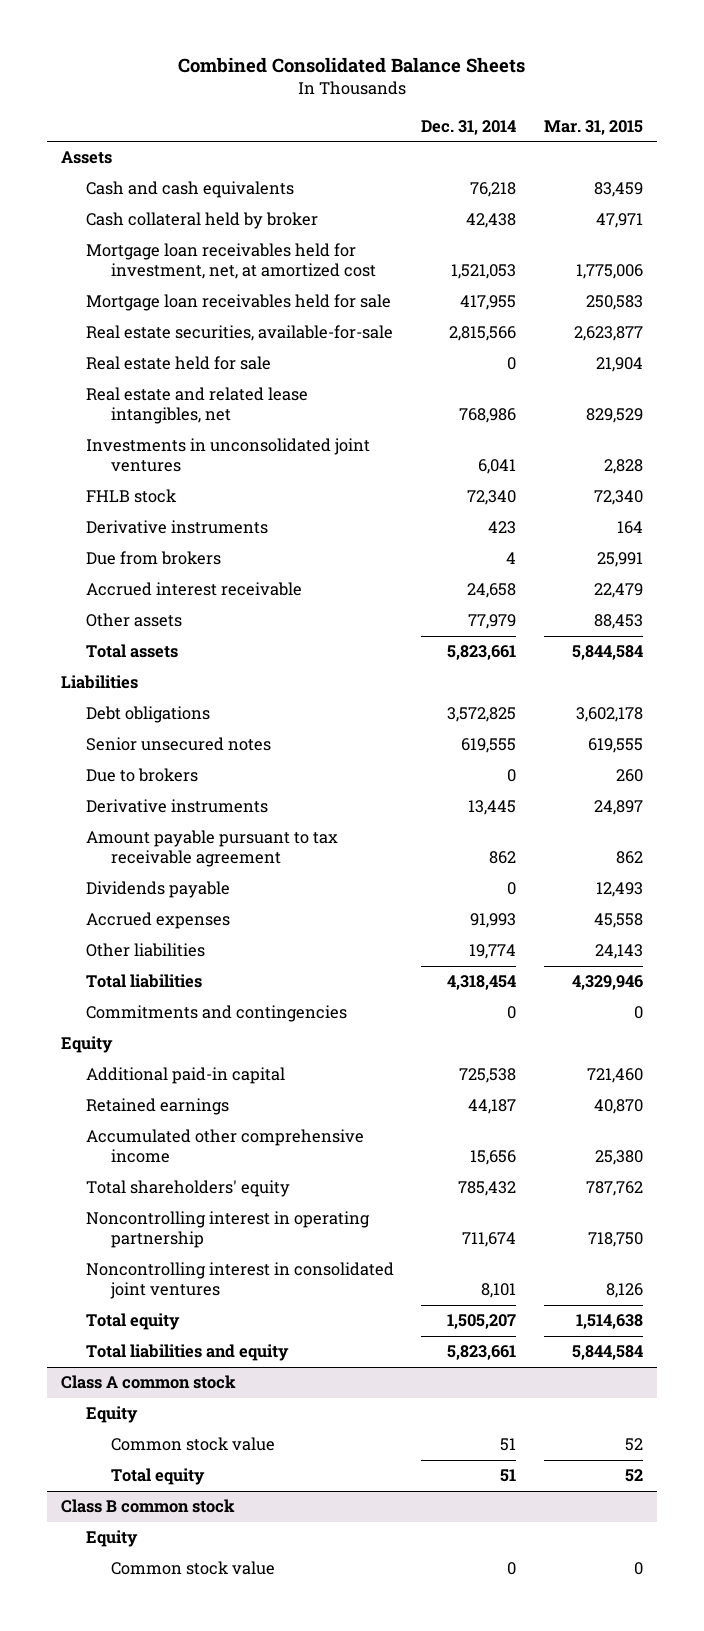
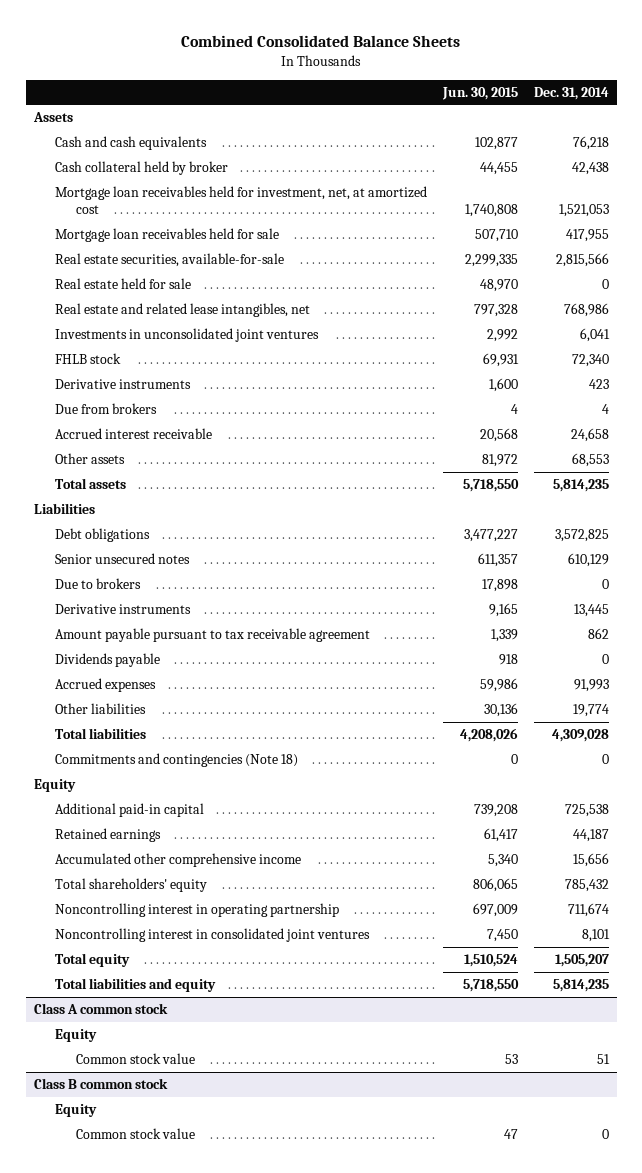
[544,119,644,135] Mar. 31, 2015 -> none
none -> [441,86,518,100] Jun. 30, 2015
[468,614,517,630] 77,979 -> [571,453,609,468] 68,553
[447,645,517,661] 5,823,661 -> [552,479,609,493] 5,814,235
[461,738,517,754] 619,555 -> [567,553,609,568] 610,129
[447,975,517,991] 4,318,454 -> [551,729,609,743] 4,309,028
[85,1005,347,1023] Commitments and contingencies -> [54,753,298,768] Commitments and contingencies (Note 18)
[447,1345,517,1361] 5,823,661 -> [552,979,609,993] 5,814,235
[110,1468,205,1486] Total equity -> none

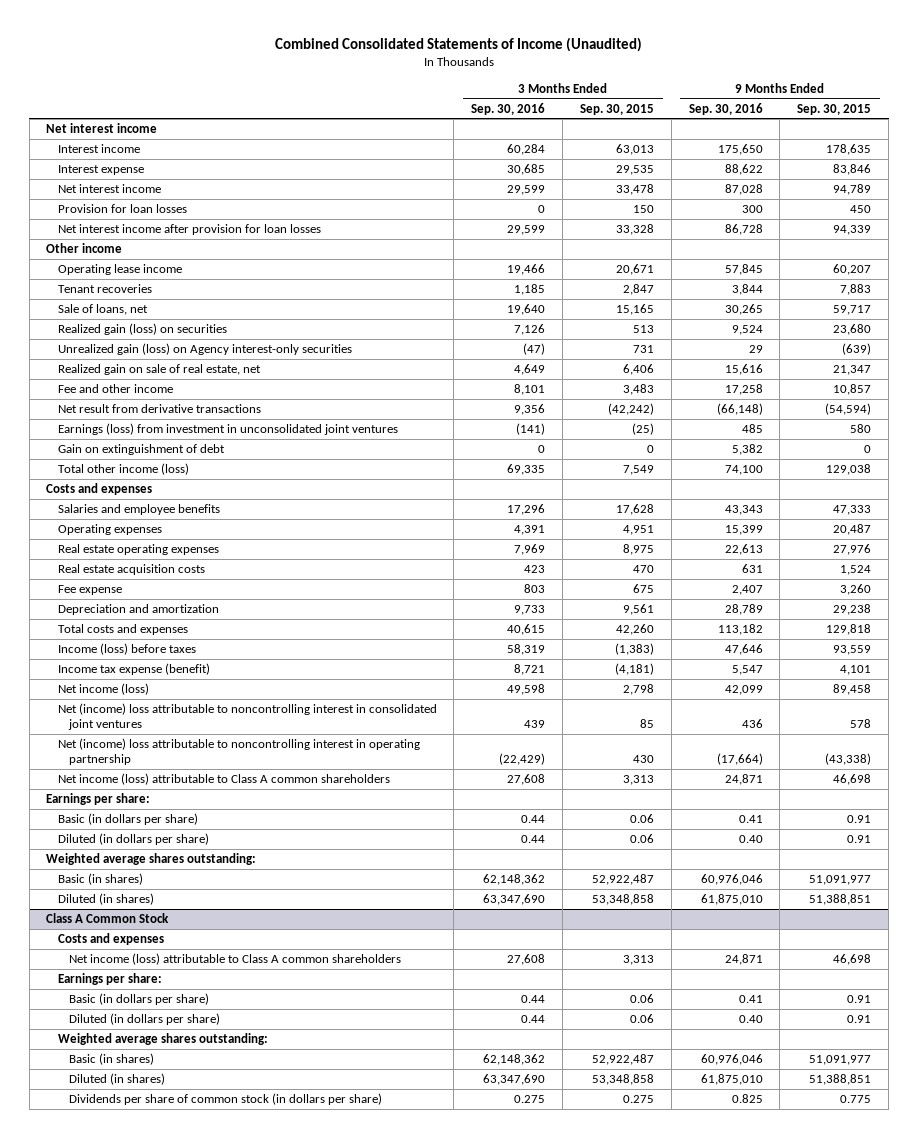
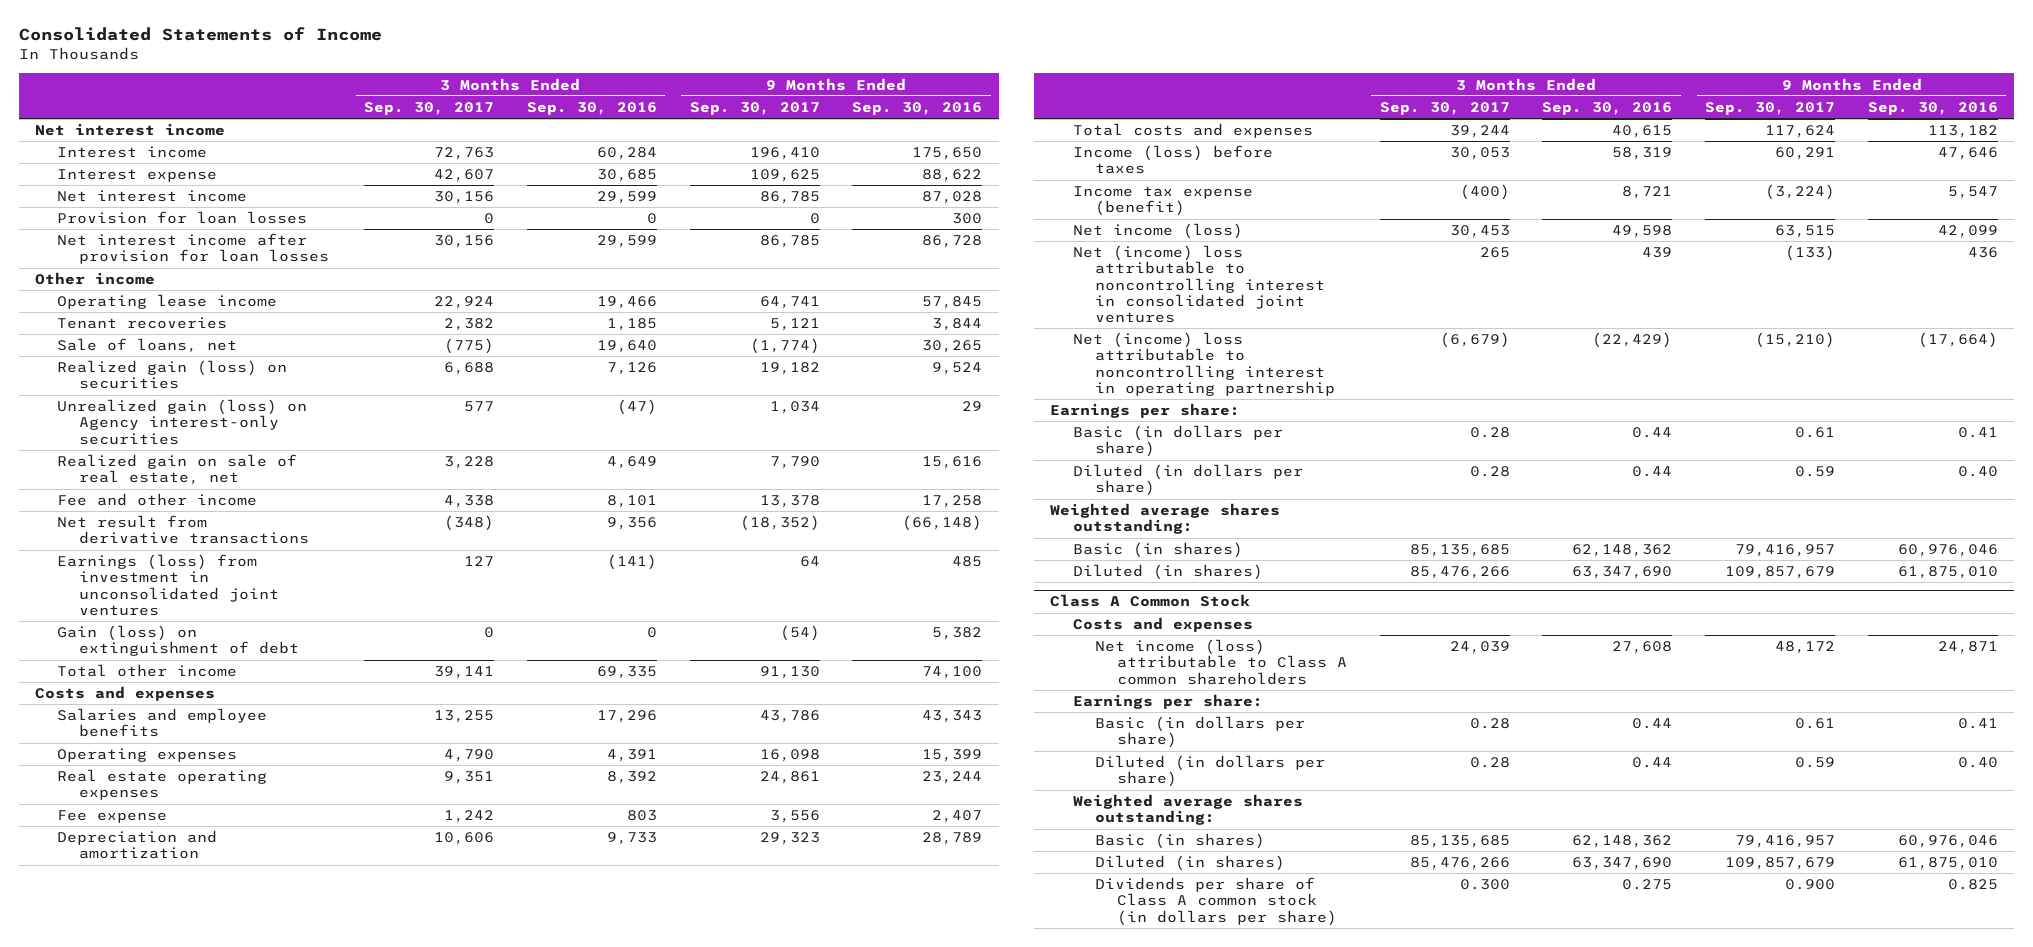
[274,36,642,52] Combined Consolidated Statements of Income (Unaudited) -> [18,27,382,42] Consolidated Statements of Income
[579,103,654,115] Sep. 30, 2015 -> none
[797,103,872,115] Sep. 30, 2015 -> none
none -> [364,102,495,116] Sep. 30, 2017
none -> [689,102,820,116] Sep. 30, 2017
[57,444,225,456] Gain on extinguishment of debt -> [57,625,300,657] Gain (loss) on extinguishment of debt
[57,463,189,476] Total other income (loss) -> [57,664,238,678] Total other income
[57,564,205,576] Real estate acquisition costs -> none
[514,544,546,556] 7,969 -> [606,771,657,785] 8,392
[724,544,763,556] 22,613 -> [922,771,983,785] 23,244
[57,773,390,786] Net income (loss) attributable to Class A common shareholders -> none
[68,1093,382,1106] Dividends per share of common stock (in dollars per share) -> [1094,877,1337,926] Dividends per share of Class A common stock (in dollars per share)

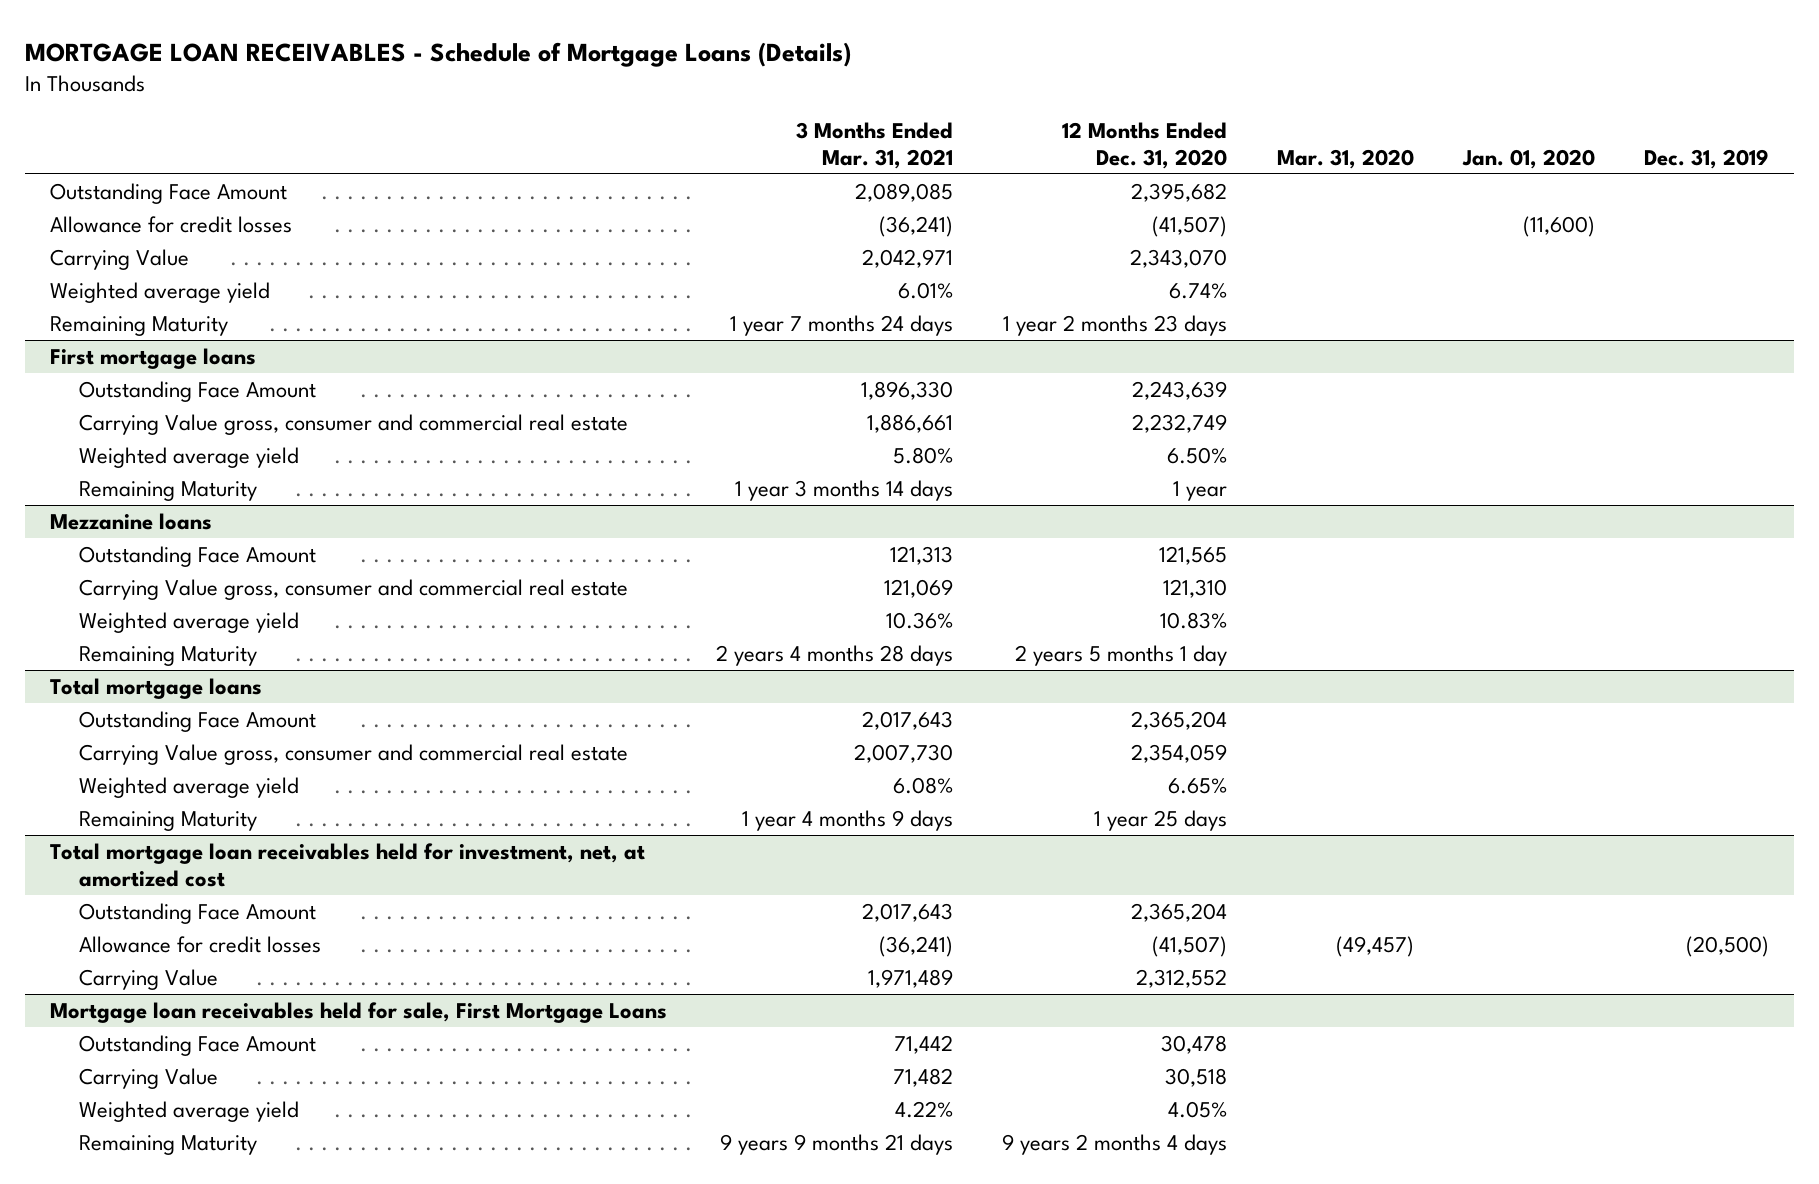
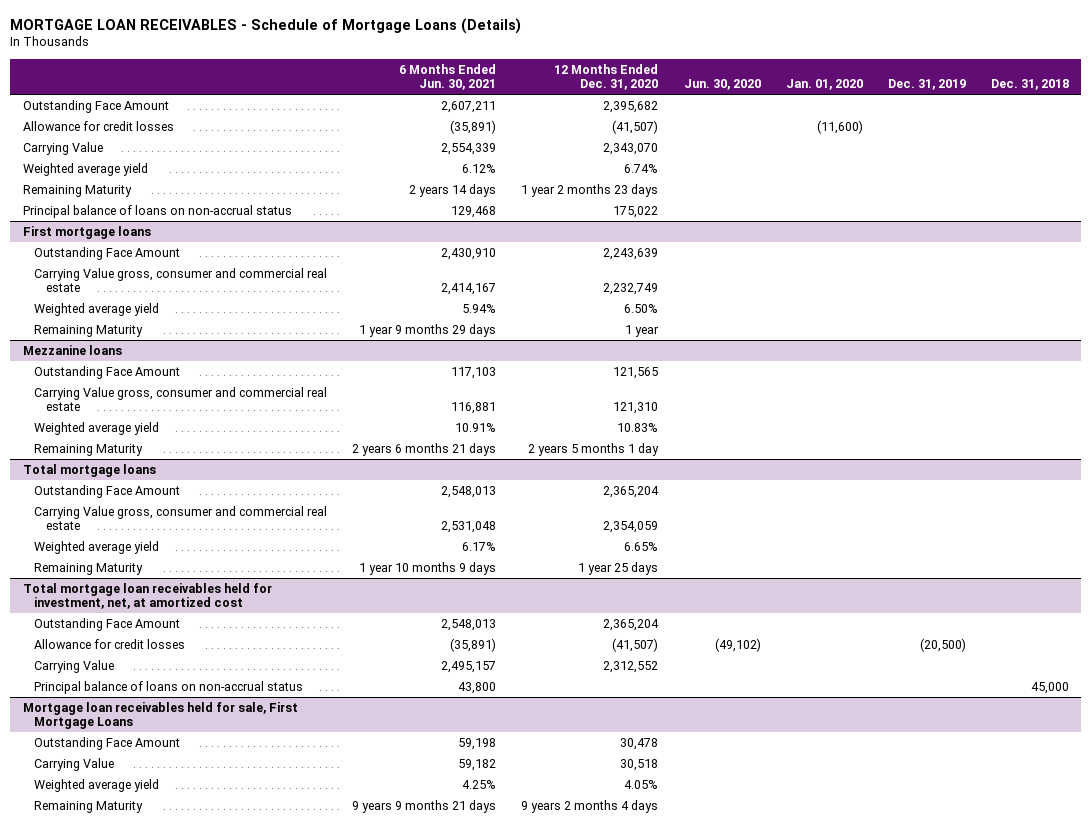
[796,121,954,169] 3 Months Ended Mar. 31, 2021 -> none
[1276,148,1414,169] Mar. 31, 2020 -> none
none -> [399,63,497,91] 6 Months Ended Jun. 30, 2021
none -> [683,79,761,91] Jun. 30, 2020
none -> [990,79,1069,91] Dec. 31, 2018
none -> [22,204,292,218] Principal balance of loans on non-accrual status
none -> [34,680,304,694] Principal balance of loans on non-accrual status

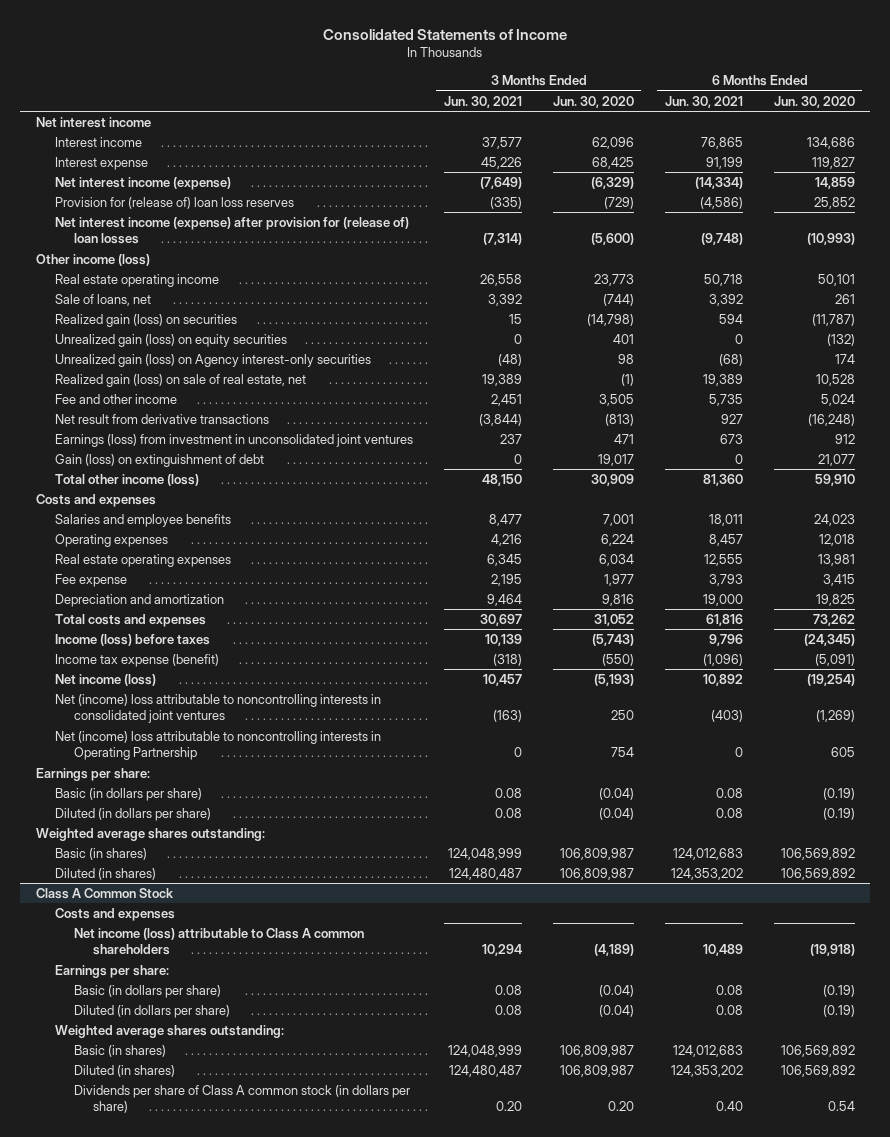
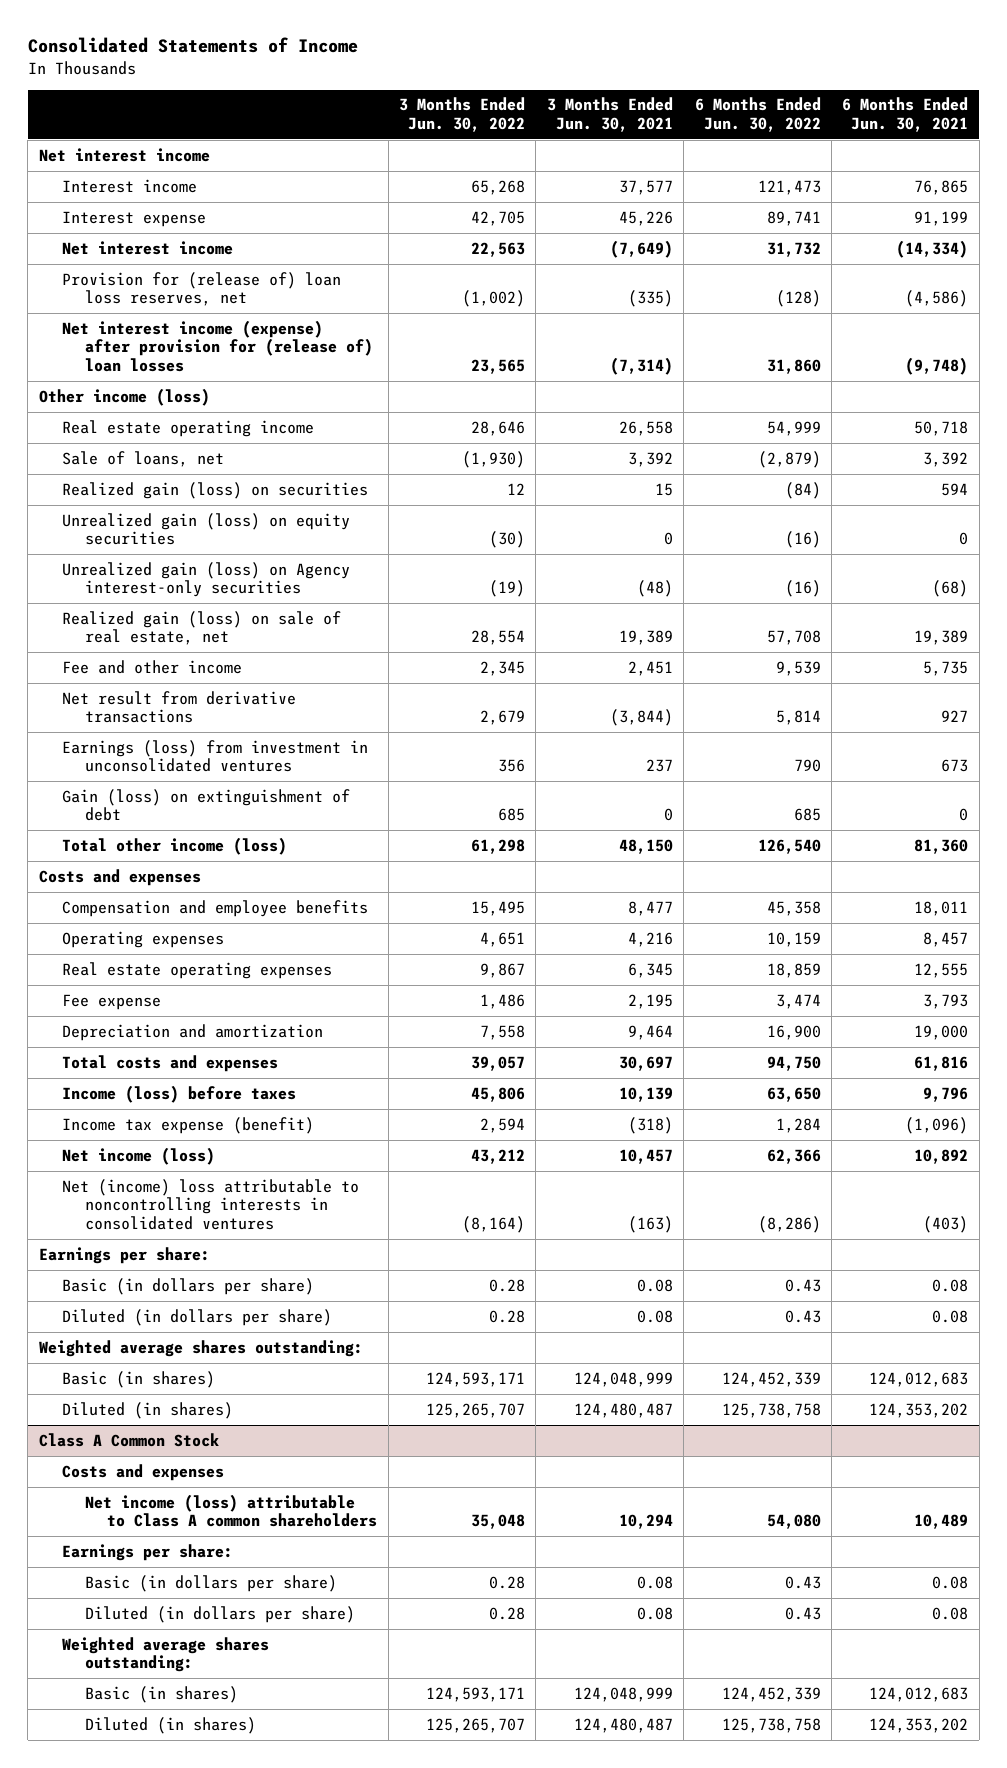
[552,95,634,108] Jun. 30, 2020 -> none
[773,95,855,108] Jun. 30, 2020 -> none
none -> [399,97,526,132] 3 Months Ended Jun. 30, 2022
none -> [694,97,821,132] 6 Months Ended Jun. 30, 2022
[54,176,231,190] Net interest income (expense) -> [61,240,233,255] Net interest income
[54,196,294,209] Provision for (release of) loan loss reserves -> [61,271,341,307] Provision for (release of) loan loss reserves, net
[54,433,413,447] Earnings (loss) from investment in unconsolidated joint ventures -> [61,739,368,773] Earnings (loss) from investment in unconsolidated ventures
[54,513,231,527] Salaries and employee benefits -> [61,899,368,917] Compensation and employee benefits
[54,730,381,761] Net (income) loss attributable to noncontrolling interests in Operating Partnership -> none
[54,693,381,724] Net (income) loss attributable to noncontrolling interests in consolidated joint ventures -> [61,1178,359,1231] Net (income) loss attributable to noncontrolling interests in consolidated ventures
[73,1084,410,1114] Dividends per share of Class A common stock (in dollars per share) -> none

